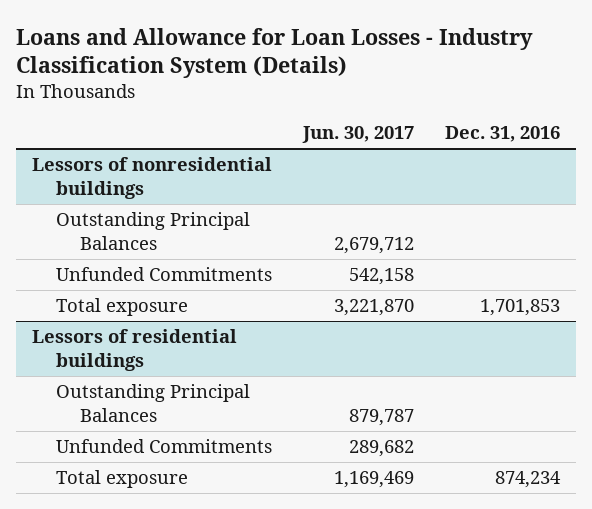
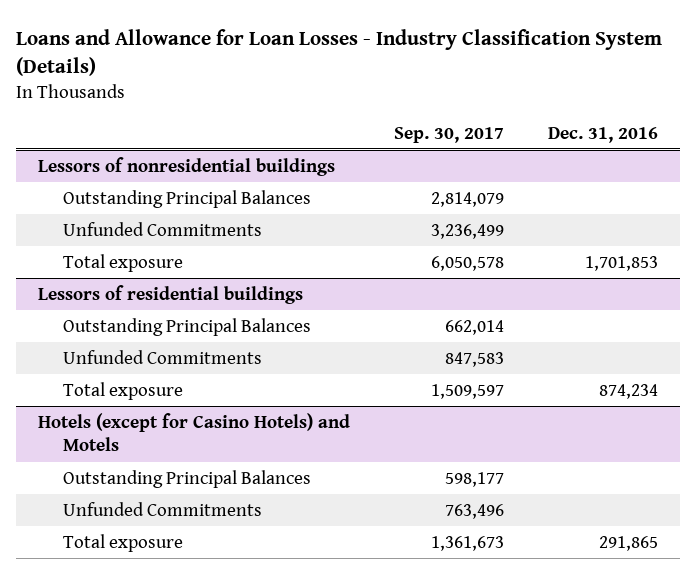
[301,126,414,144] Jun. 30, 2017 -> none
none -> [394,126,505,143] Sep. 30, 2017
none -> [38,412,351,452] Hotels (except for Casino Hotels) and Motels
none -> [62,469,311,488] Outstanding Principal Balances
none -> [62,501,262,516] Unfunded Commitments
none -> [62,533,183,552] Total exposure

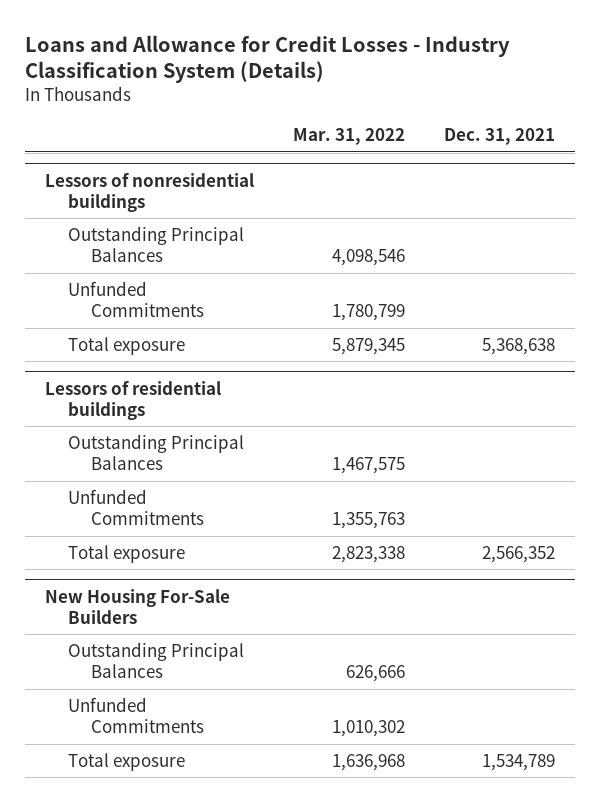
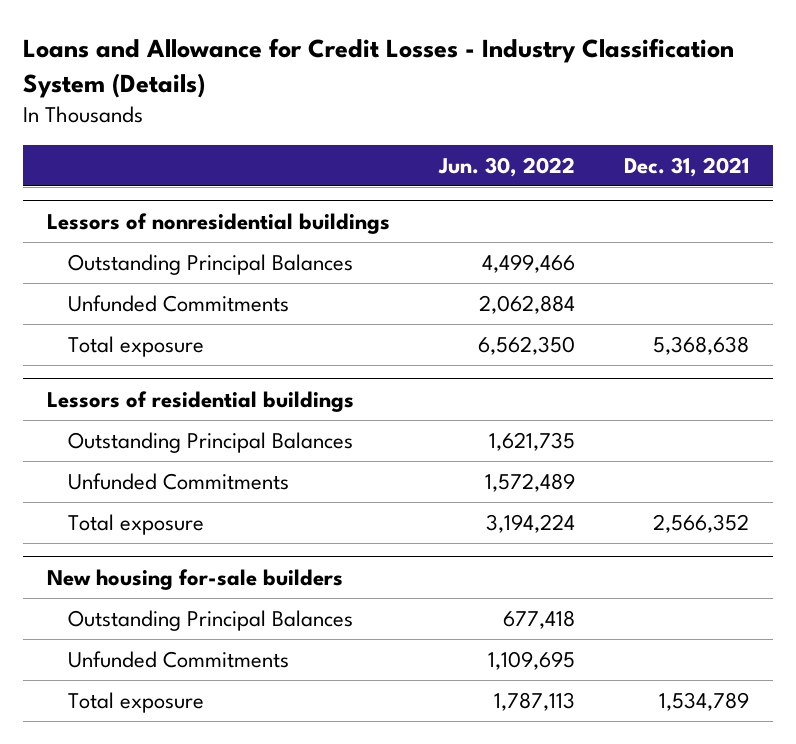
[292,128,405,146] Mar. 31, 2022 -> none
none -> [437,156,575,177] Jun. 30, 2022
[44,588,230,624] New Housing For-Sale Builders -> [46,568,343,590] New housing for-sale builders

